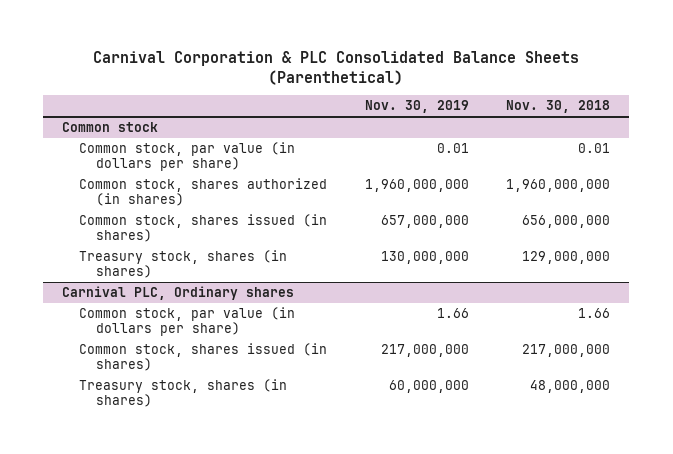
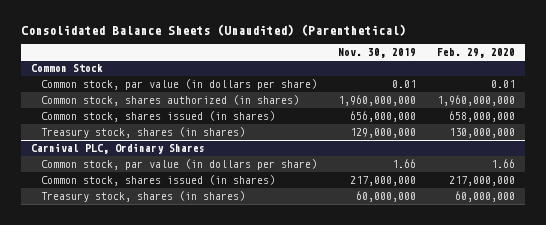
[93,51,580,85] Carnival Corporation & PLC Consolidated Balance Sheets (Parenthetical) -> [20,23,406,36] Consolidated Balance Sheets (Unaudited) (Parenthetical)
[506,100,611,114] Nov. 30, 2018 -> none
none -> [436,47,515,58] Feb. 29, 2020
[62,122,159,133] Common stock -> [31,63,104,72] Common Stock
[380,215,469,229] 657,000,000 -> [349,110,416,122] 656,000,000
[380,251,469,265] 130,000,000 -> [349,127,416,138] 129,000,000
[62,286,295,301] Carnival PLC, Ordinary shares -> [31,142,206,154] Carnival PLC, Ordinary Shares

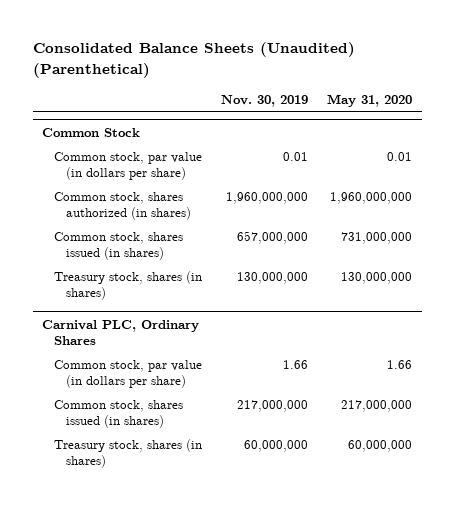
[436,47,515,58] Feb. 29, 2020 -> none
none -> [327,93,413,107] May 31, 2020
[349,110,416,122] 656,000,000 -> [237,230,309,244] 657,000,000
[349,127,416,138] 129,000,000 -> [237,271,309,284] 130,000,000

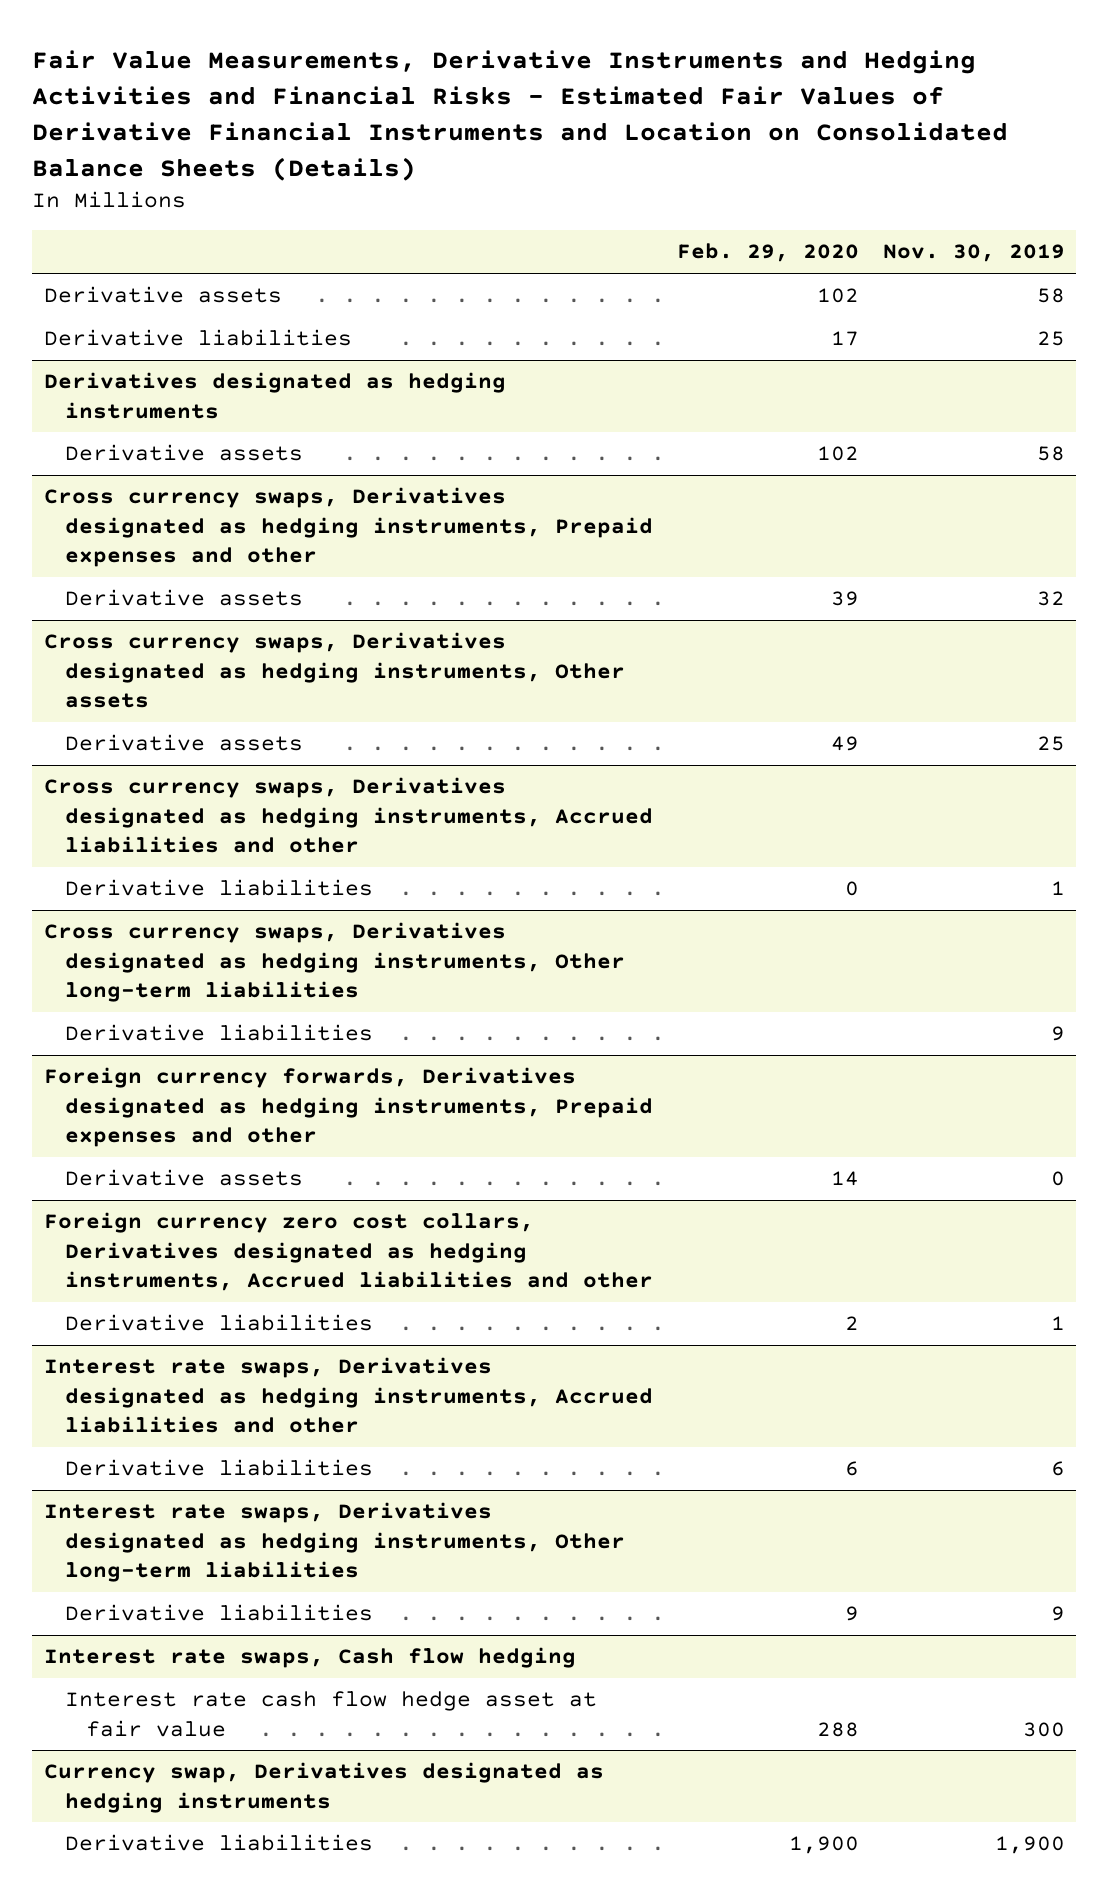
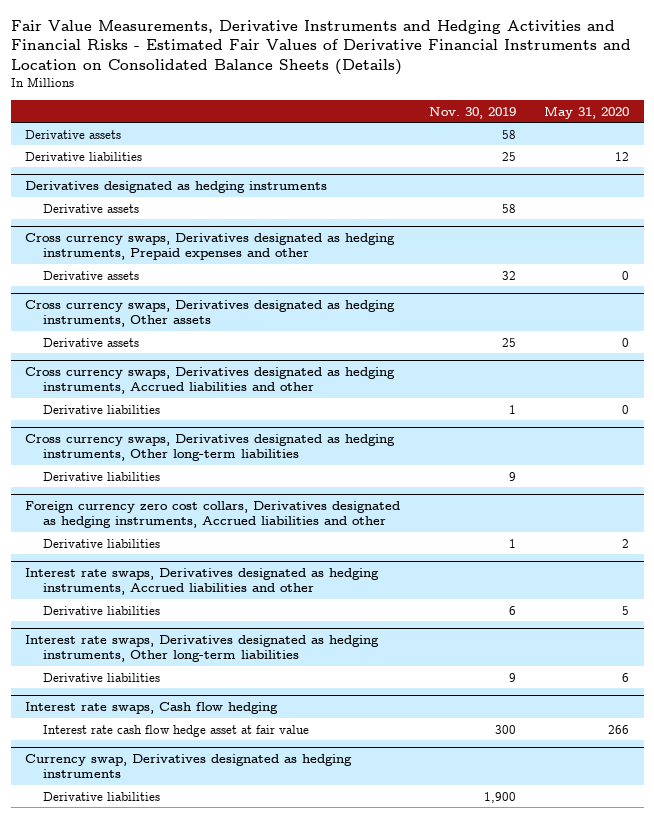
[676,243,859,263] Feb. 29, 2020 -> none
none -> [544,105,630,119] May 31, 2020
[44,1067,654,1147] Foreign currency forwards, Derivatives designated as hedging instruments, Prepaid expenses and other -> none
[65,1169,304,1187] Derivative assets -> none

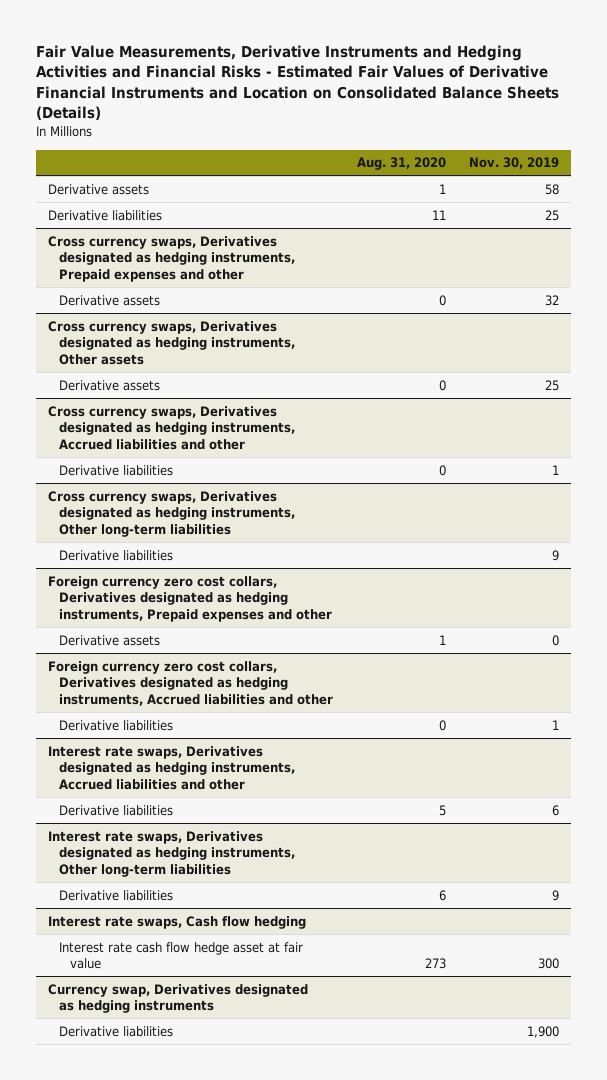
[544,105,630,119] May 31, 2020 -> none
none -> [356,157,446,171] Aug. 31, 2020
[25,181,328,194] Derivatives designated as hedging instruments -> none
[43,203,140,213] Derivative assets -> none
none -> [48,575,333,623] Foreign currency zero cost collars, Derivatives designated as hedging instruments, Prepaid expenses and other
none -> [59,634,161,646] Derivative assets

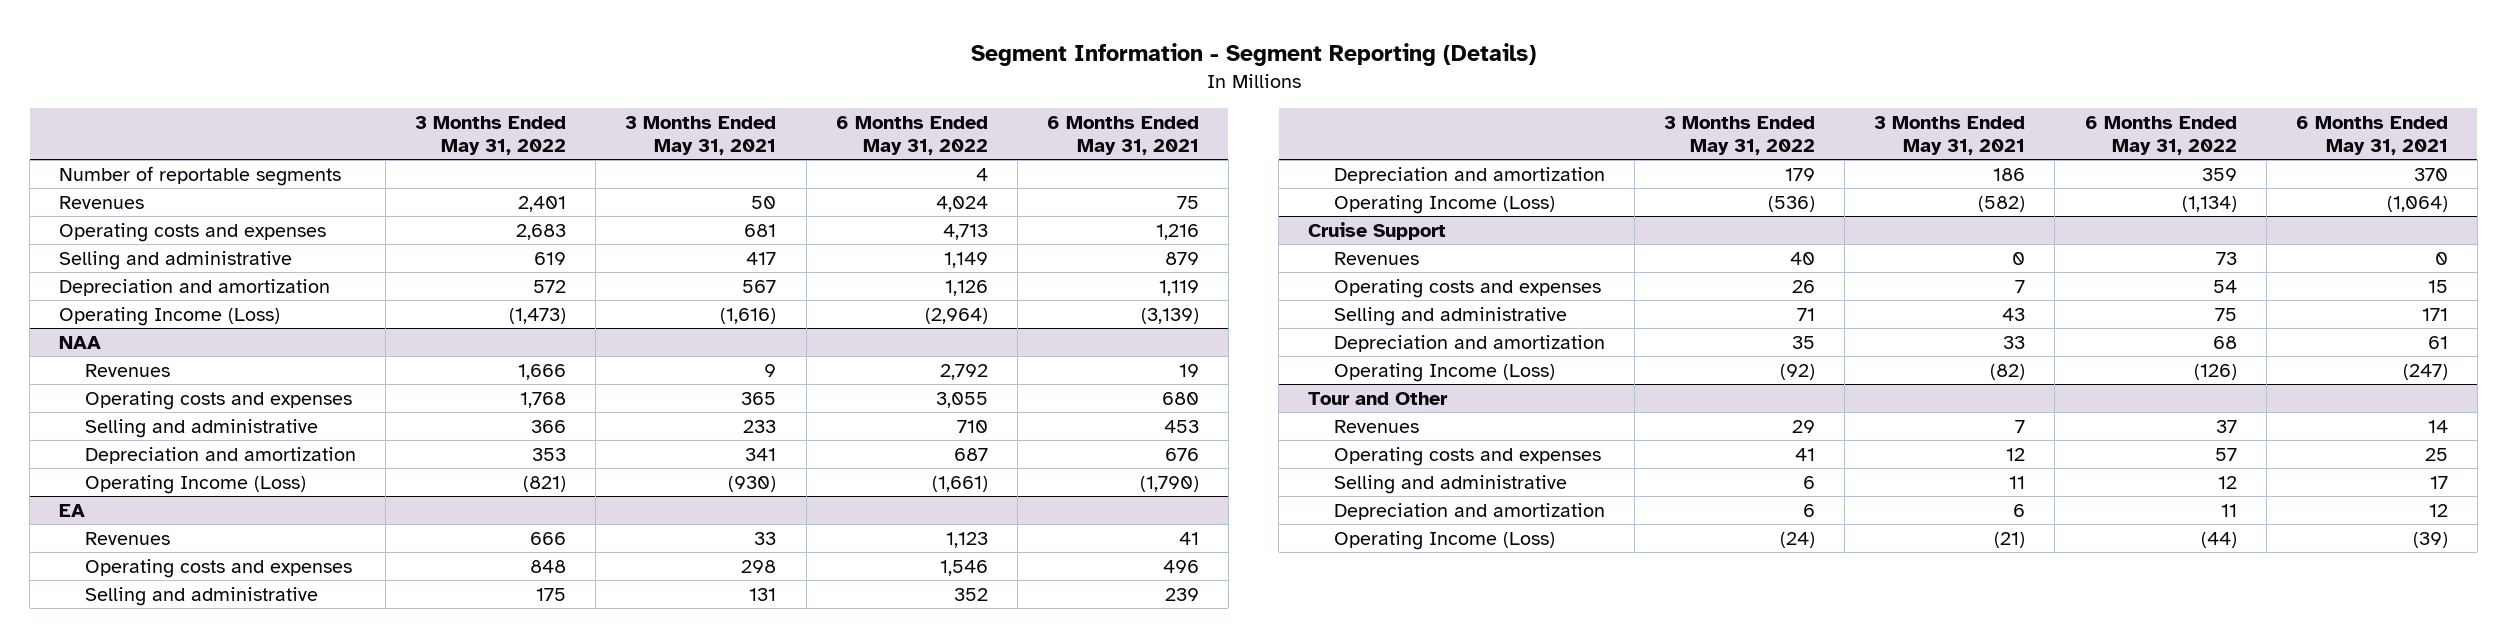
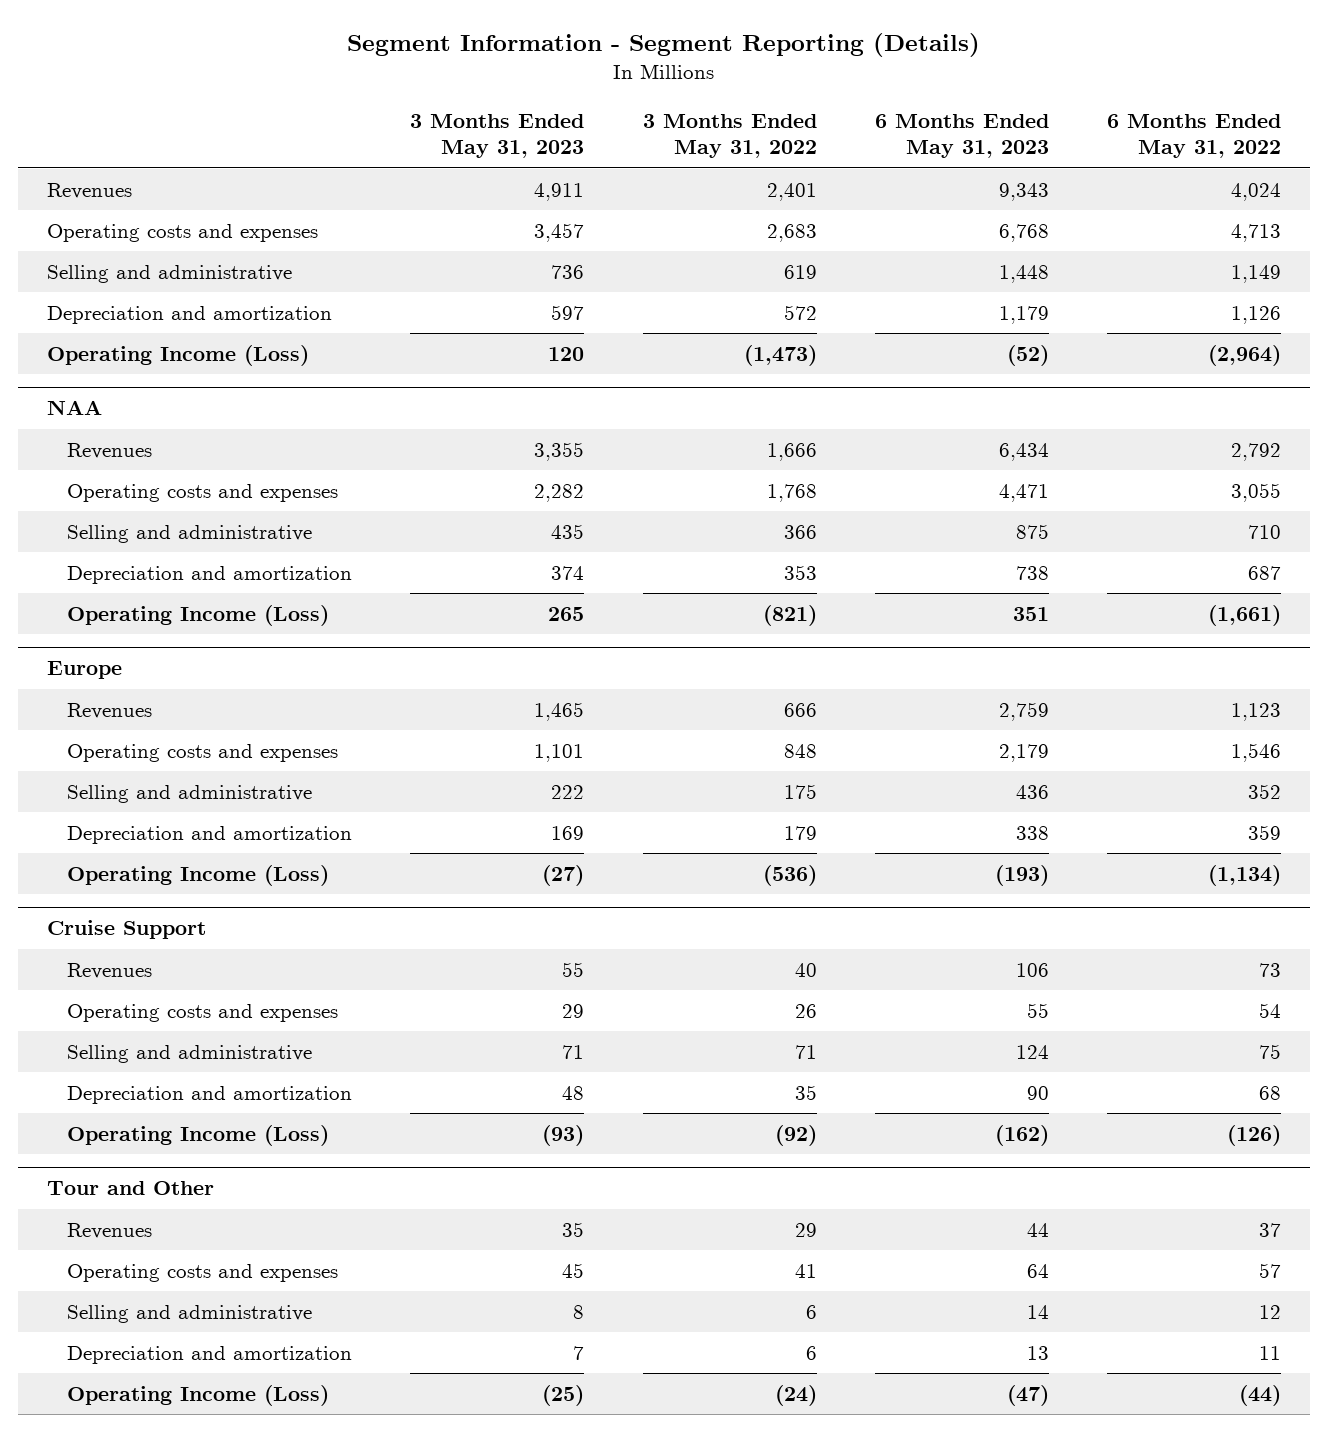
[625,115,777,156] 3 Months Ended May 31, 2021 -> none
[1046,115,1199,156] 6 Months Ended May 31, 2021 -> none
none -> [410,114,585,159] 3 Months Ended May 31, 2023
none -> [874,114,1049,159] 6 Months Ended May 31, 2023
[59,165,342,186] Number of reportable segments -> none
[59,503,86,517] EA -> none
none -> [47,661,123,680] Europe

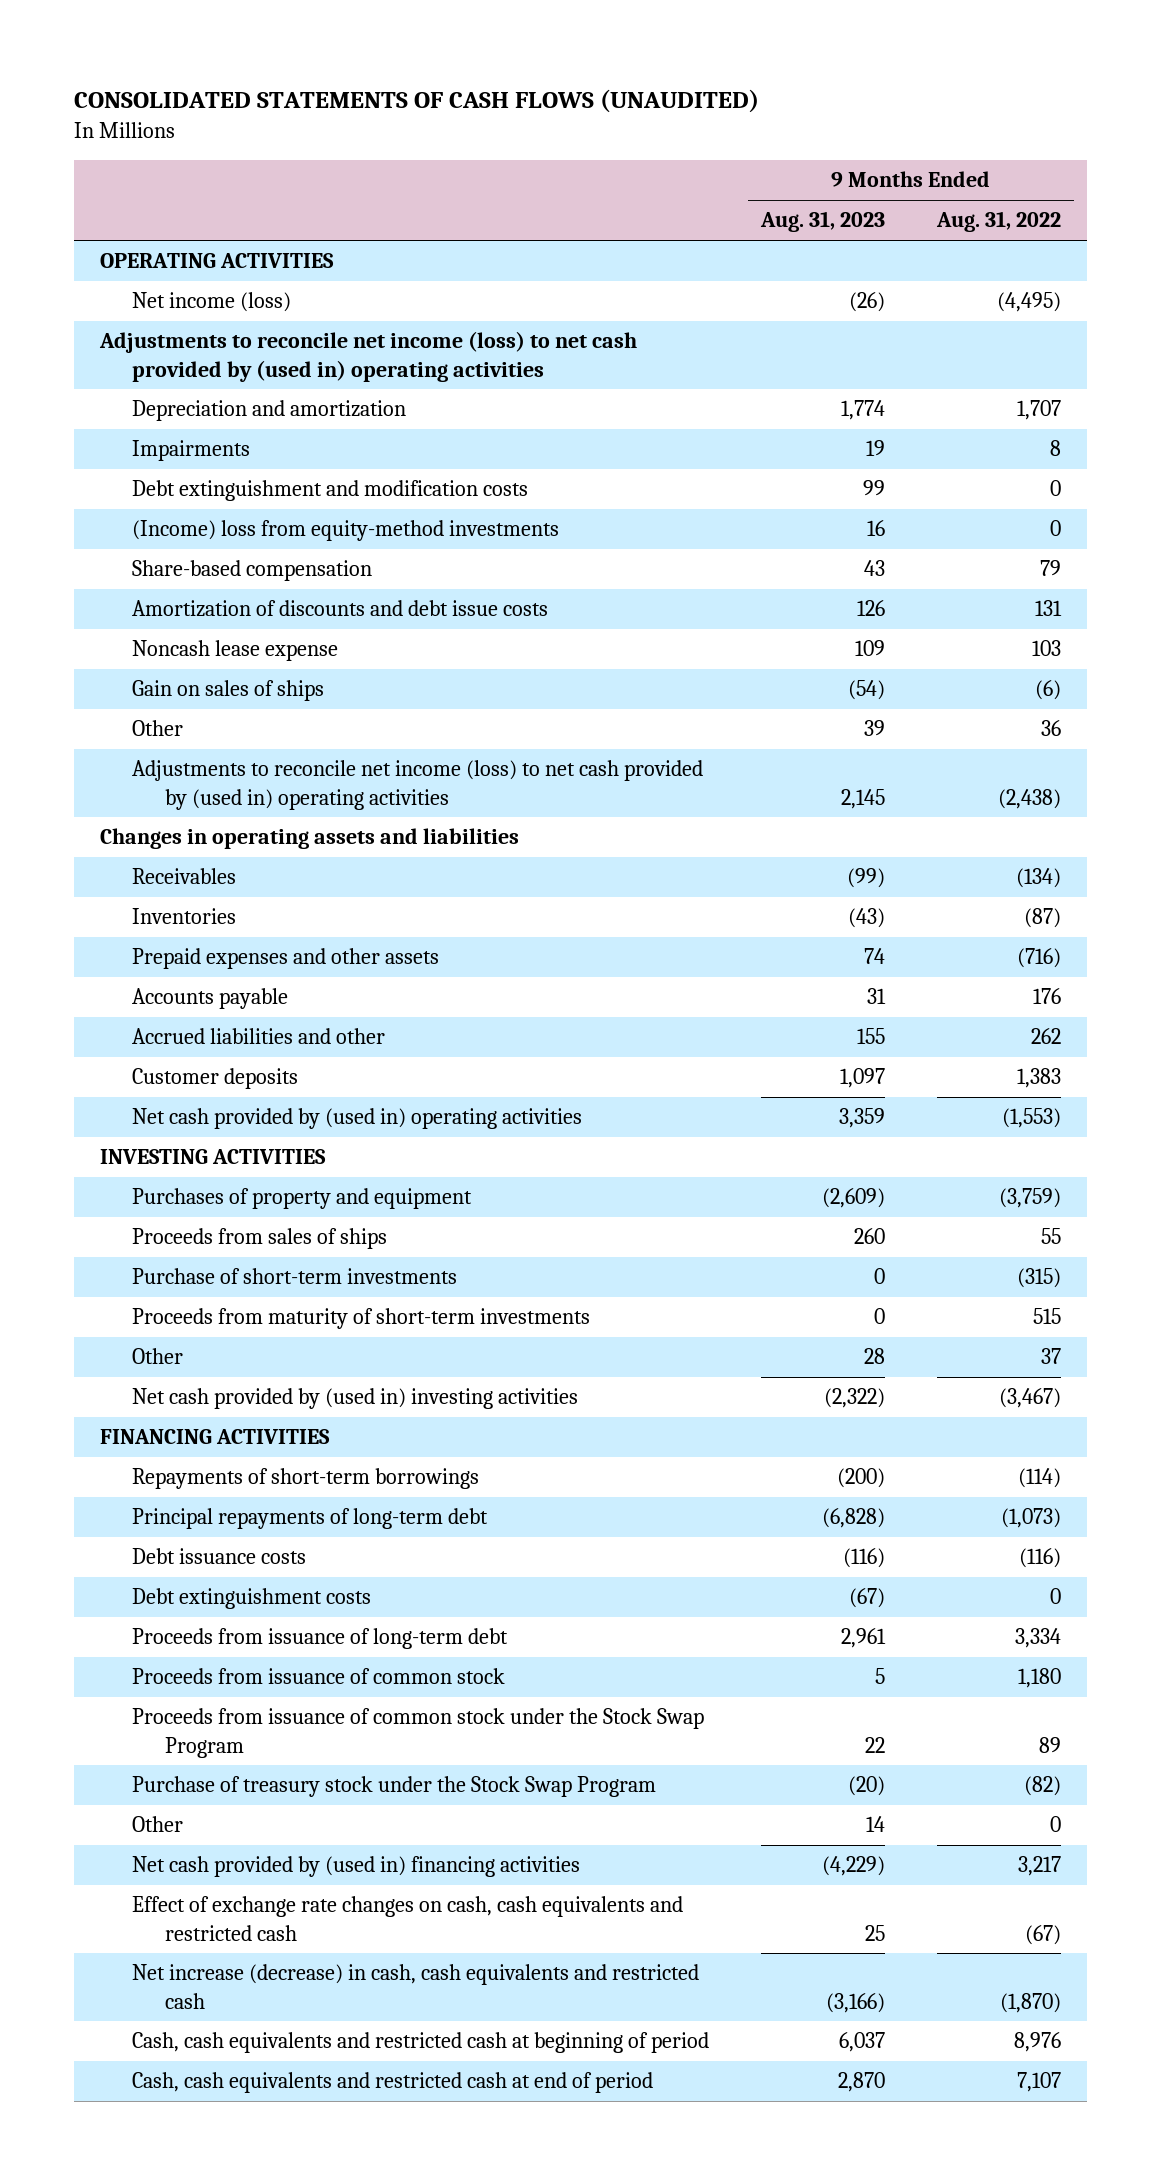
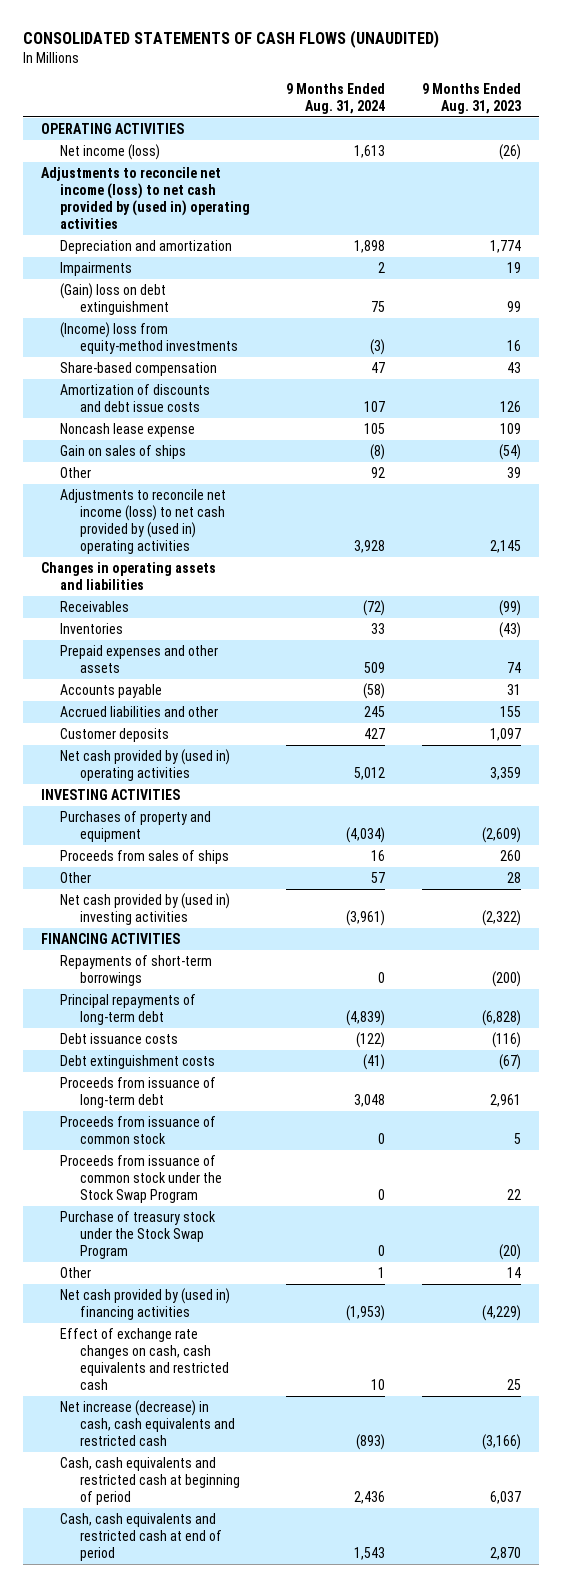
[936,211,1062,233] Aug. 31, 2022 -> none
none -> [286,82,386,114] 9 Months Ended Aug. 31, 2024
[132,480,529,502] Debt extinguishment and modification costs -> [60,283,169,316] (Gain) loss on debt extinguishment
[132,1268,458,1285] Purchase of short-term investments -> none
[132,1308,591,1330] Proceeds from maturity of short-term investments -> none

